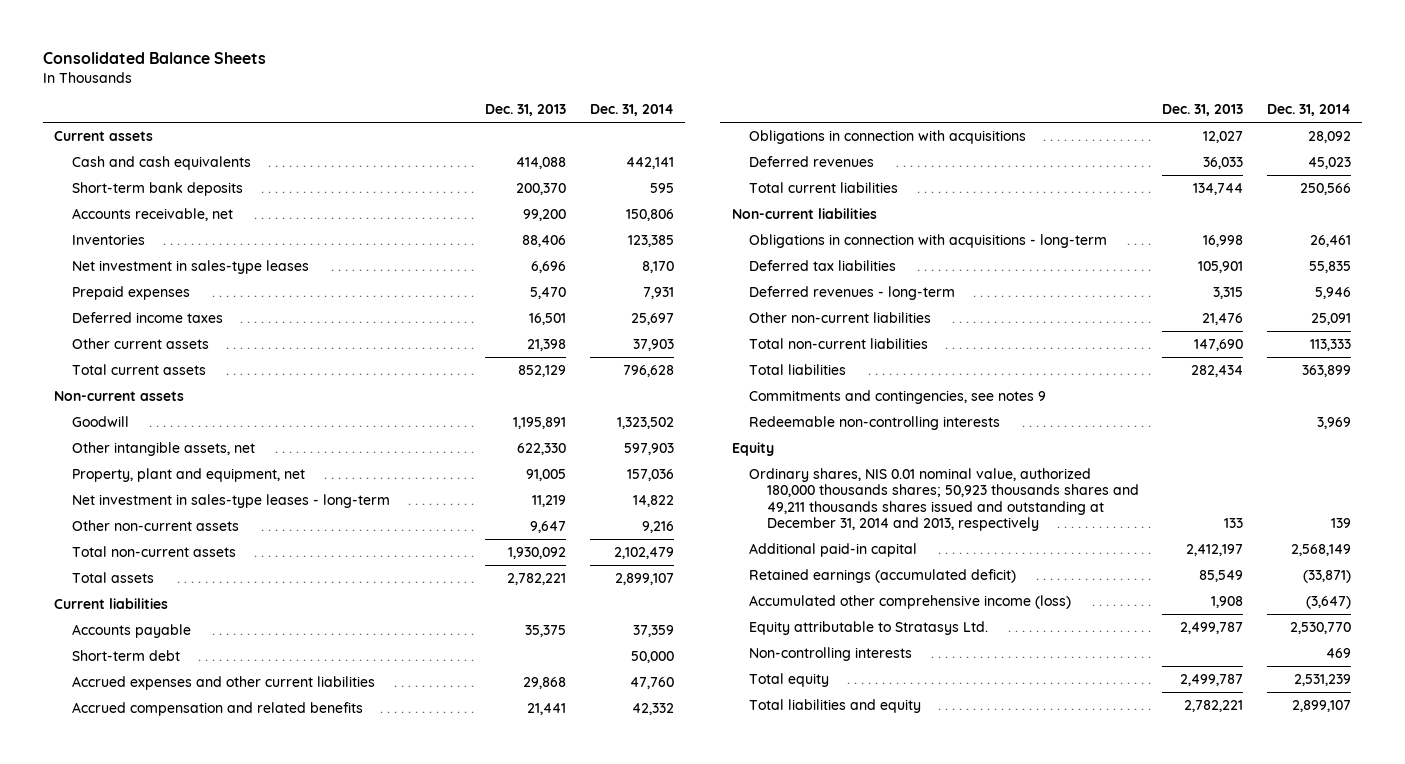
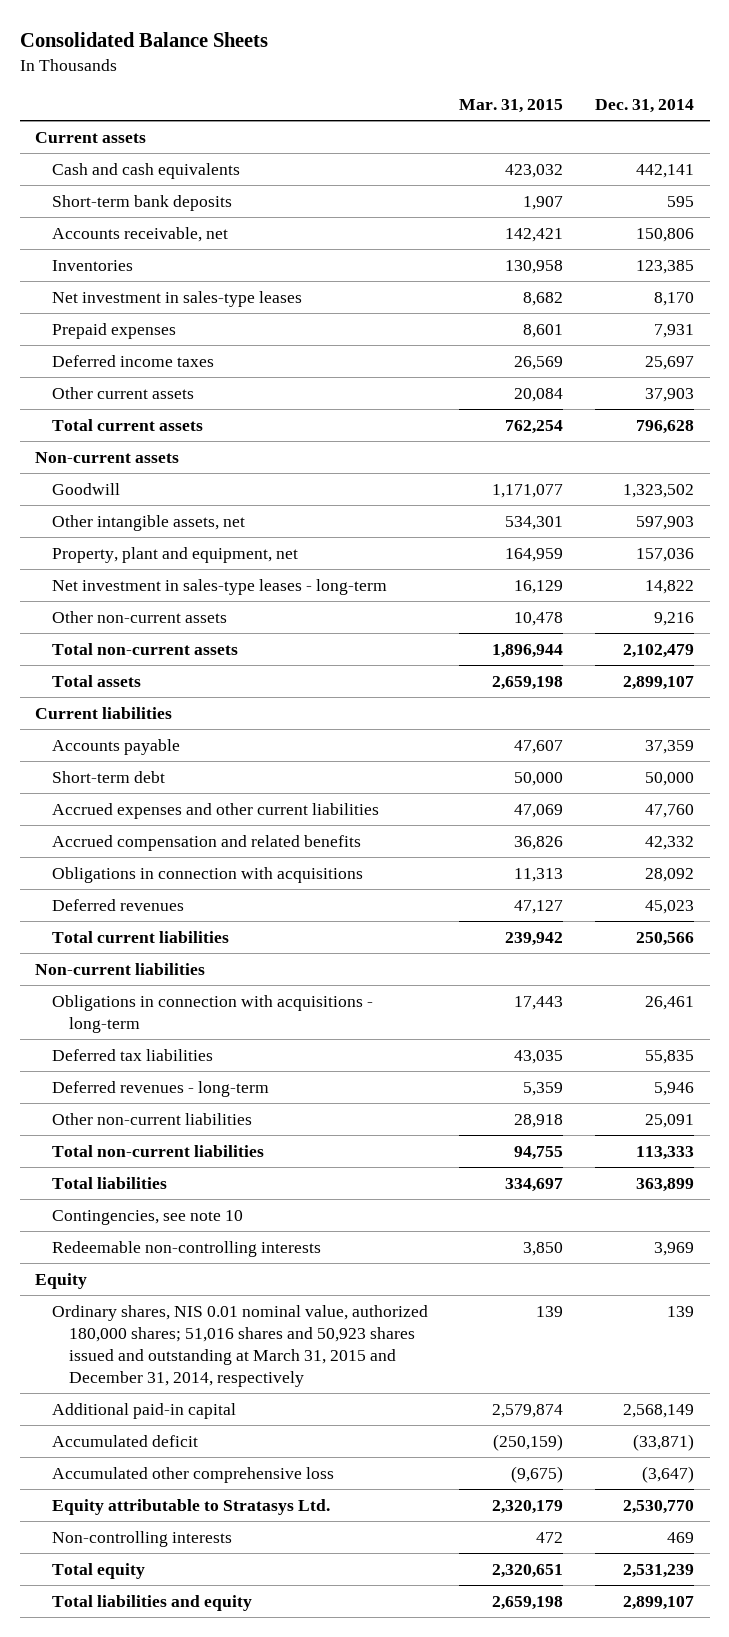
[485,104,567,117] Dec. 31, 2013 -> none
none -> [459,99,564,114] Mar. 31, 2015
[749,389,1047,404] Commitments and contingencies, see notes 9 -> [52,1209,244,1225] Contingencies, see note 10
[749,467,1140,532] Ordinary shares, NIS 0.01 nominal value, authorized 180,000 thousands shares; 50,923 thousands shares and 49,211 thousands shares issued and outstanding at December 31, 2014 and 2013, respectively -> [52,1304,429,1388] Ordinary shares, NIS 0.01 nominal value, authorized 180,000 shares; 51,016 shares and 50,923 shares issued and outstanding at March 31, 2015 and December 31, 2014, respectively
[749,568,1017,583] Retained earnings (accumulated deficit) -> [52,1434,199,1447] Accumulated deficit
[749,594,1072,609] Accumulated other comprehensive income (loss) -> [52,1466,335,1483] Accumulated other comprehensive loss

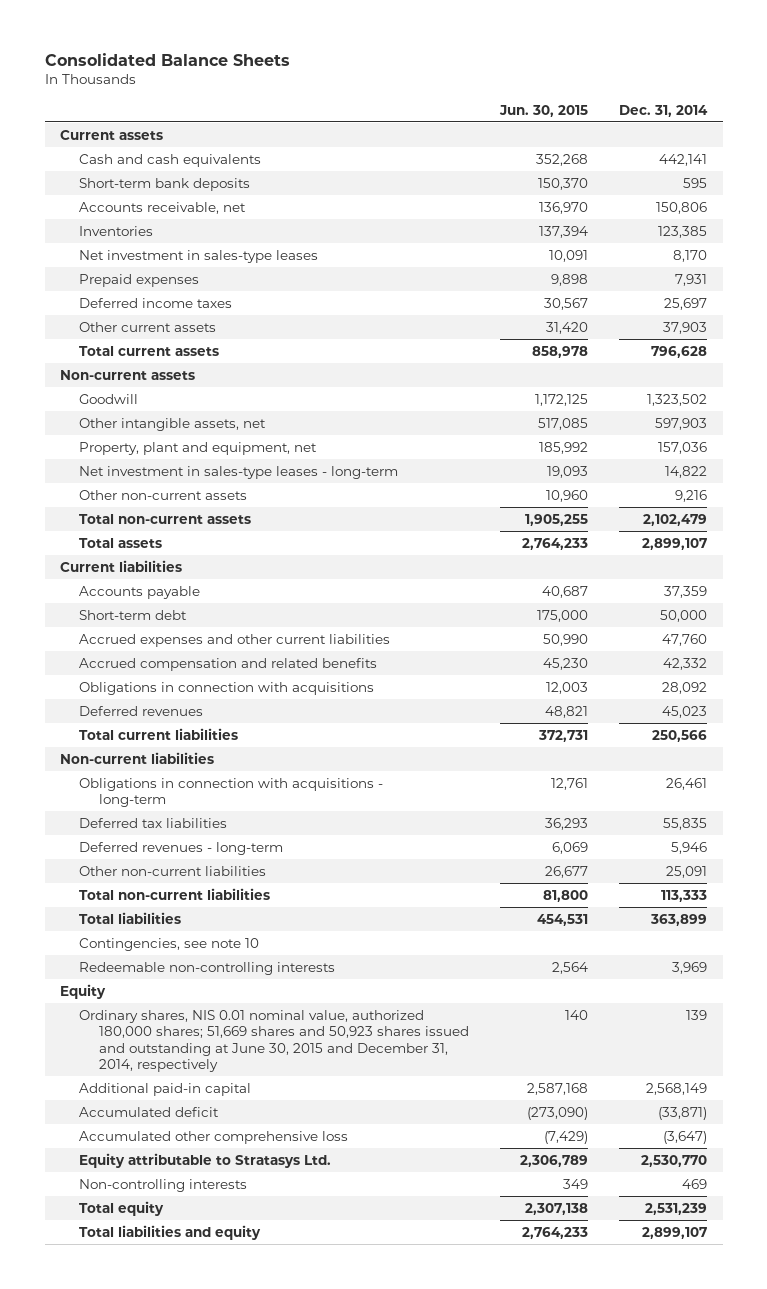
[459,99,564,114] Mar. 31, 2015 -> none
none -> [499,104,589,117] Jun. 30, 2015
[52,1304,429,1388] Ordinary shares, NIS 0.01 nominal value, authorized 180,000 shares; 51,016 shares and 50,923 shares issued and outstanding at March 31, 2015 and December 31, 2014, respectively -> [79,1009,469,1073] Ordinary shares, NIS 0.01 nominal value, authorized 180,000 shares; 51,669 shares and 50,923 shares issued and outstanding at June 30, 2015 and December 31, 2014, respectively

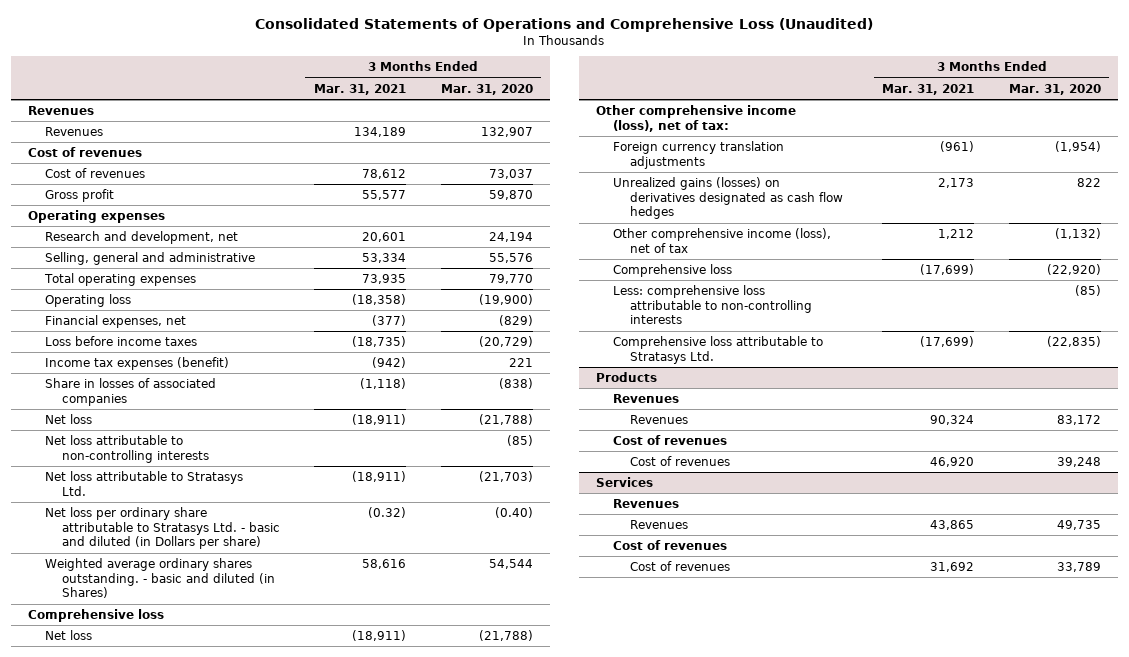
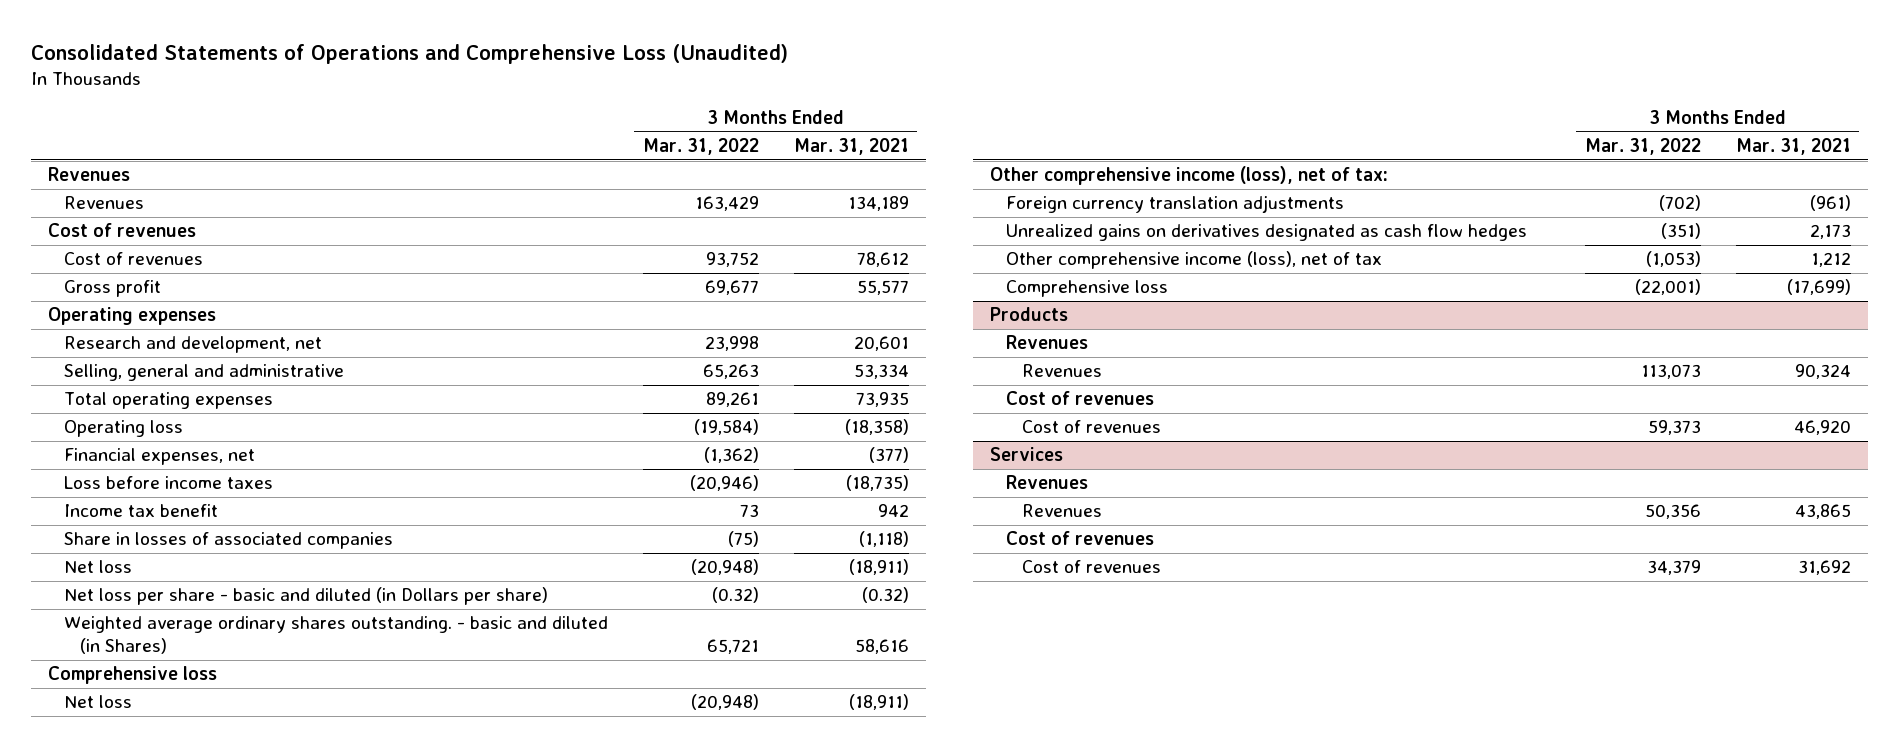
[440,83,533,95] Mar. 31, 2020 -> none
none -> [642,138,759,156] Mar. 31, 2022
[44,356,229,370] Income tax expenses (benefit) -> [64,504,219,518] Income tax benefit
[372,356,407,368] (942) -> [877,504,909,518] 942
[44,434,209,463] Net loss attributable to non-controlling interests -> none
[44,470,243,496] Net loss attributable to Stratasys Ltd. -> none
[44,506,280,550] Net loss per ordinary share attributable to Stratasys Ltd. - basic and diluted (in Dollars per share) -> [64,587,549,606] Net loss per share - basic and diluted (in Dollars per share)
[613,176,843,220] Unrealized gains (losses) on derivatives designated as cash flow hedges -> [1006,224,1528,242] Unrealized gains on derivatives designated as cash flow hedges
[613,284,812,325] Less: comprehensive loss attributable to non-controlling interests -> none
[613,335,824,364] Comprehensive loss attributable to Stratasys Ltd. -> none

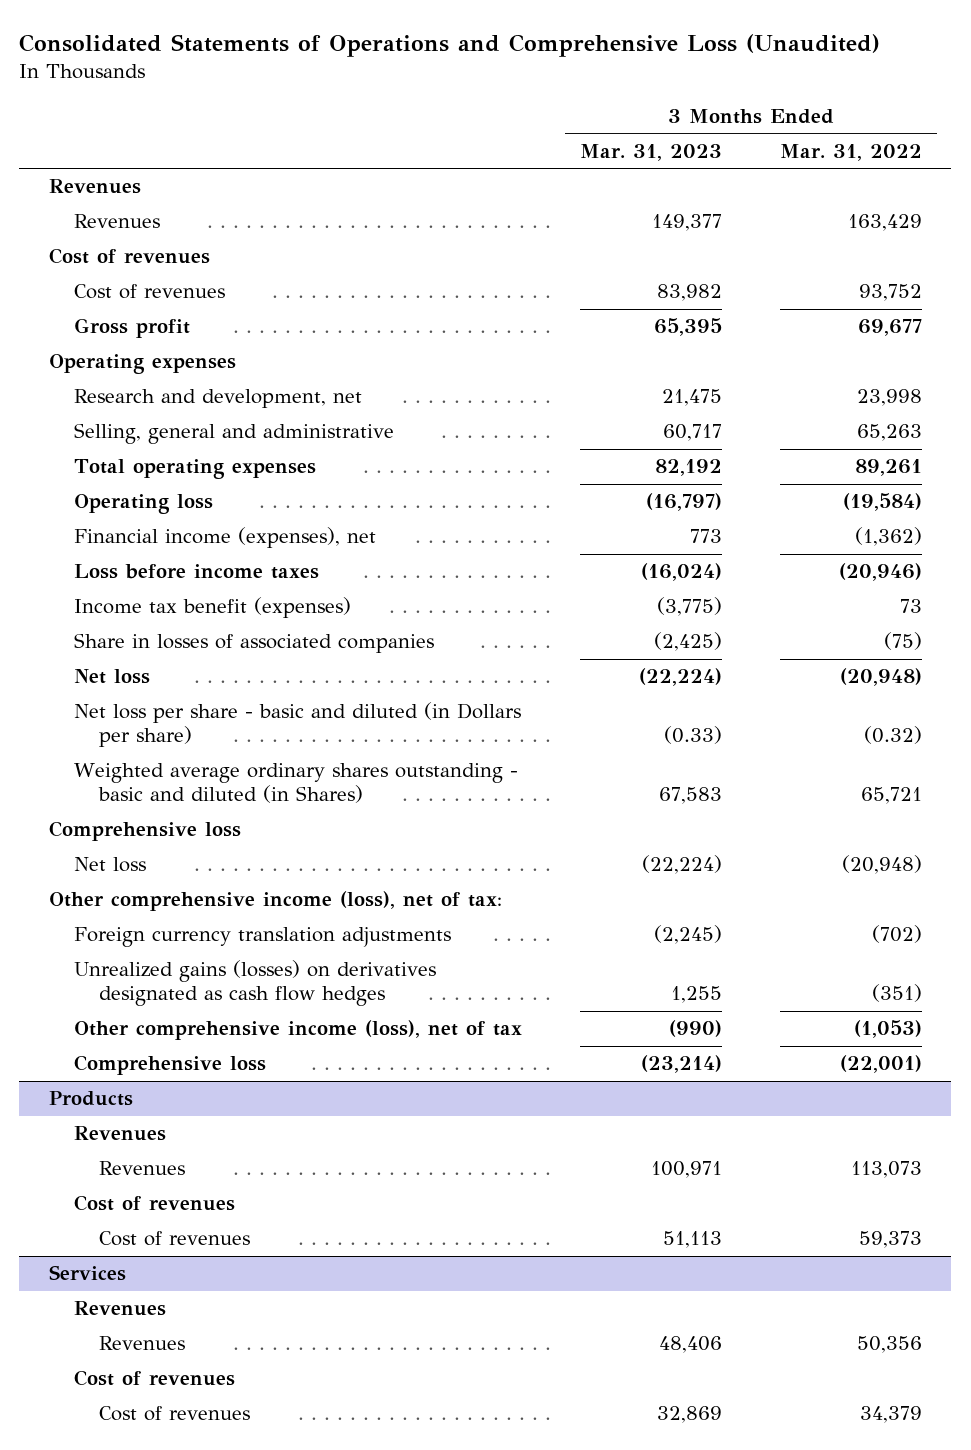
[793,138,909,156] Mar. 31, 2021 -> none
none -> [579,144,722,162] Mar. 31, 2023
[64,448,256,466] Financial expenses, net -> [73,527,376,549] Financial income (expenses), net
[64,504,219,518] Income tax benefit -> [73,597,351,619] Income tax benefit (expenses)
[64,616,609,655] Weighted average ordinary shares outstanding. - basic and diluted (in Shares) -> [73,763,518,804] Weighted average ordinary shares outstanding - basic and diluted (in Shares)
[1006,224,1528,242] Unrealized gains on derivatives designated as cash flow hedges -> [73,960,436,1007] Unrealized gains (losses) on derivatives designated as cash flow hedges

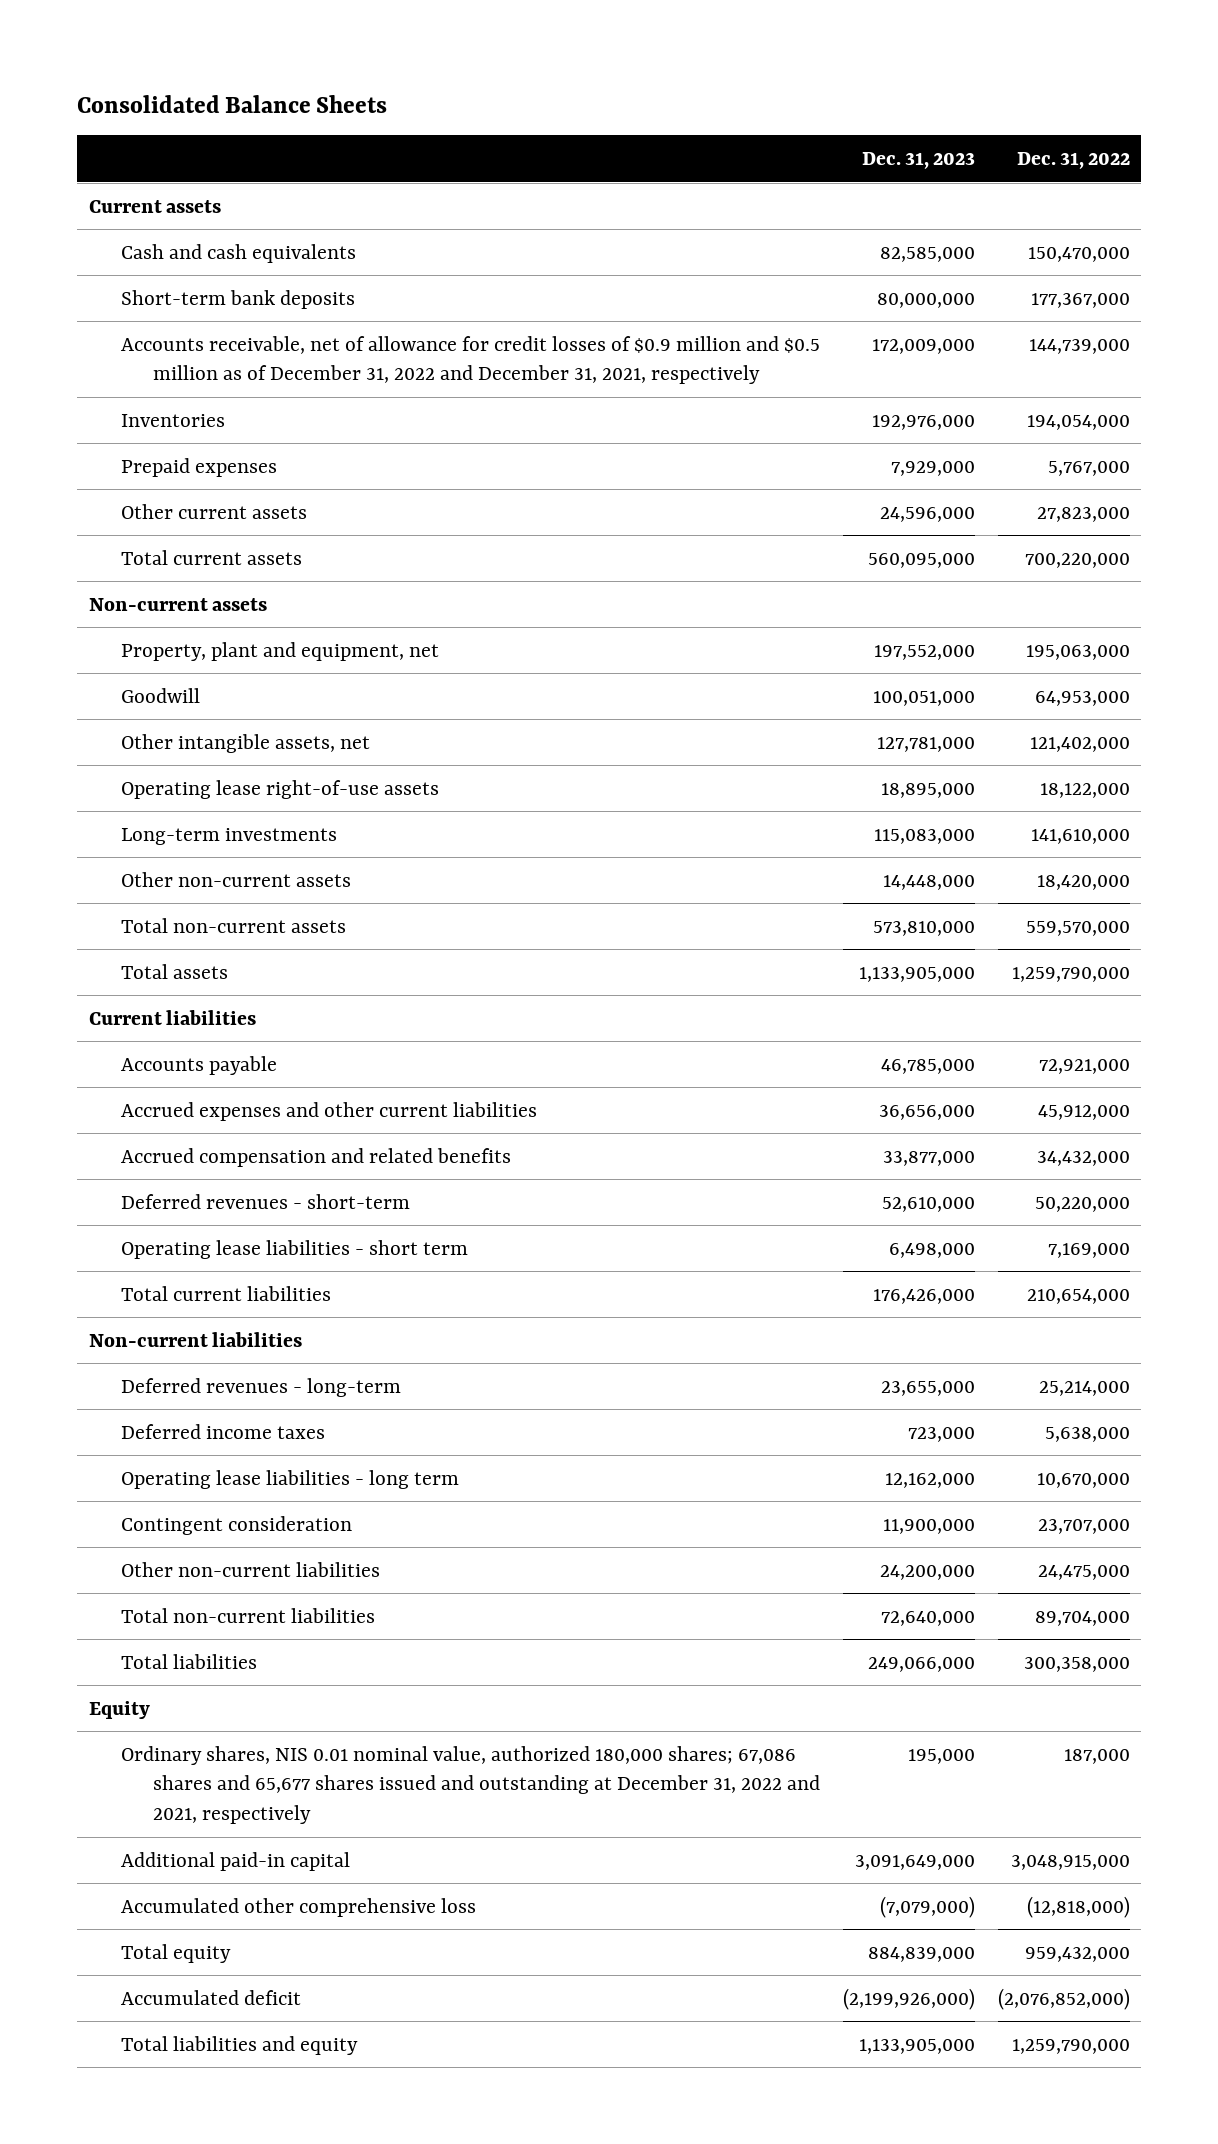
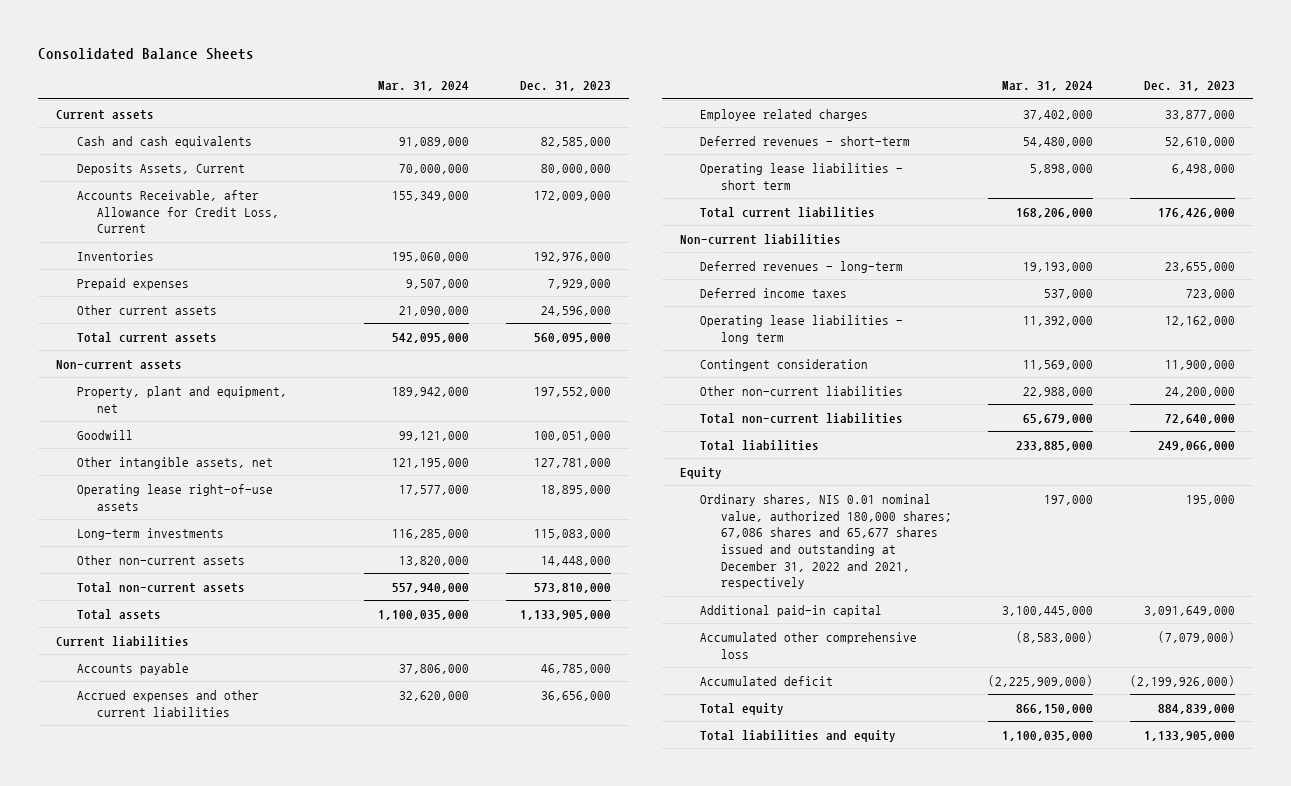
[1016,152,1130,170] Dec. 31, 2022 -> none
none -> [378,81,470,92] Mar. 31, 2024
[120,289,355,309] Short-term bank deposits -> none
none -> [76,162,245,175] Deposits Assets, Current
[120,335,820,385] Accounts receivable, net of allowance for credit losses of $0.9 million and $0.5 million as of December 31, 2022 and December 31, 2021, respectively -> [76,189,280,234] Accounts Receivable, after Allowance for Credit Loss, Current
[120,1147,511,1167] Accrued compensation and related benefits -> [700,108,869,121] Employee related charges
[120,1943,231,1963] Total equity -> [700,702,785,715] Total equity

